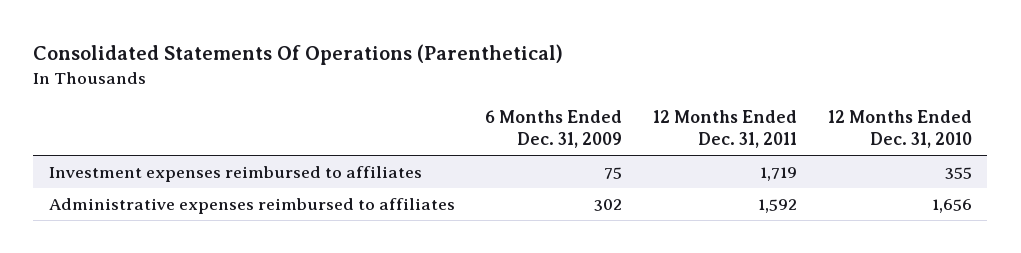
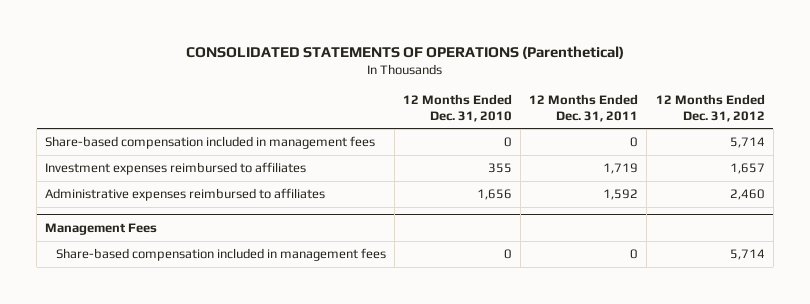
[33,44,564,66] Consolidated Statements Of Operations (Parenthetical) -> [185,45,624,59] CONSOLIDATED STATEMENTS OF OPERATIONS (Parenthetical)
[485,109,623,149] 6 Months Ended Dec. 31, 2009 -> none
none -> [655,94,765,122] 12 Months Ended Dec. 31, 2012
none -> [45,136,376,150] Share-based compensation included in management fees
none -> [45,222,158,235] Management Fees
none -> [55,248,386,262] Share-based compensation included in management fees

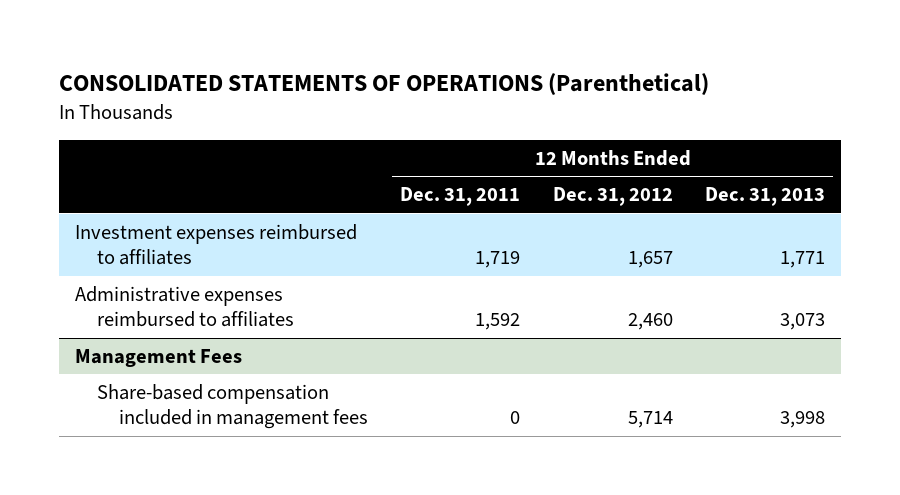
[403,94,513,122] 12 Months Ended Dec. 31, 2010 -> none
none -> [704,187,825,207] Dec. 31, 2013
[45,136,376,150] Share-based compensation included in management fees -> none

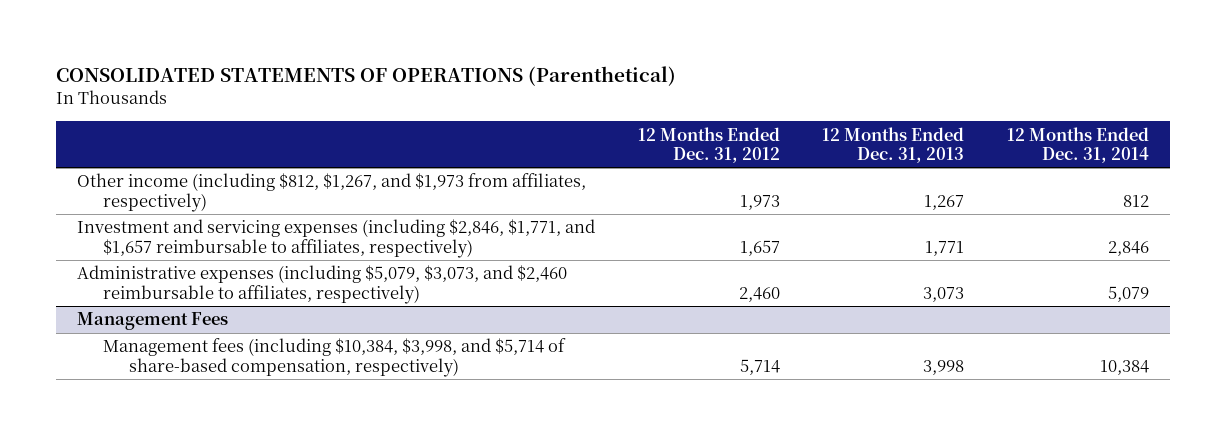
[400,187,521,207] Dec. 31, 2011 -> none
none -> [1006,126,1149,164] 12 Months Ended Dec. 31, 2014
none -> [77,173,587,213] Other income (including $812, $1,267, and $1,973 from affiliates, respectively)
[75,224,358,266] Investment expenses reimbursed to affiliates -> [77,219,596,259] Investment and servicing expenses (including $2,846, $1,771, and $1,657 reimbursable to affiliates, respectively)
[75,286,295,328] Administrative expenses reimbursed to affiliates -> [77,265,568,305] Administrative expenses (including $5,079, $3,073, and $2,460 reimbursable to affiliates, respectively)
[97,384,368,430] Share-based compensation included in management fees -> [103,338,567,378] Management fees (including $10,384, $3,998, and $5,714 of share-based compensation, respectively)

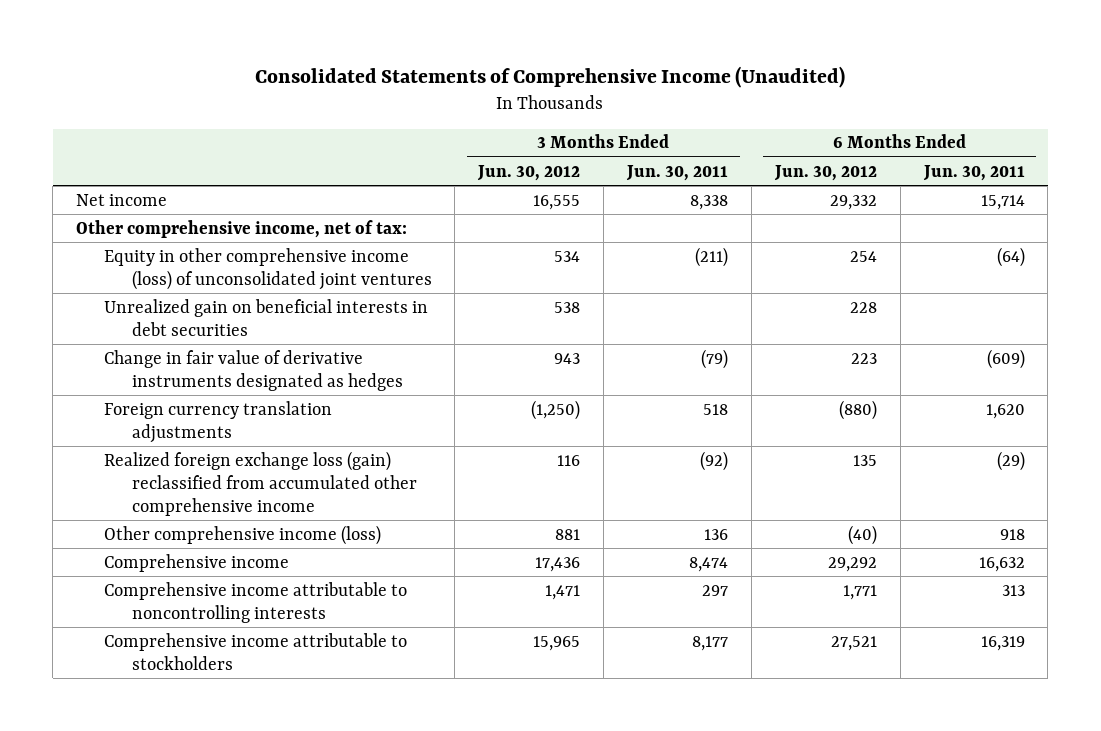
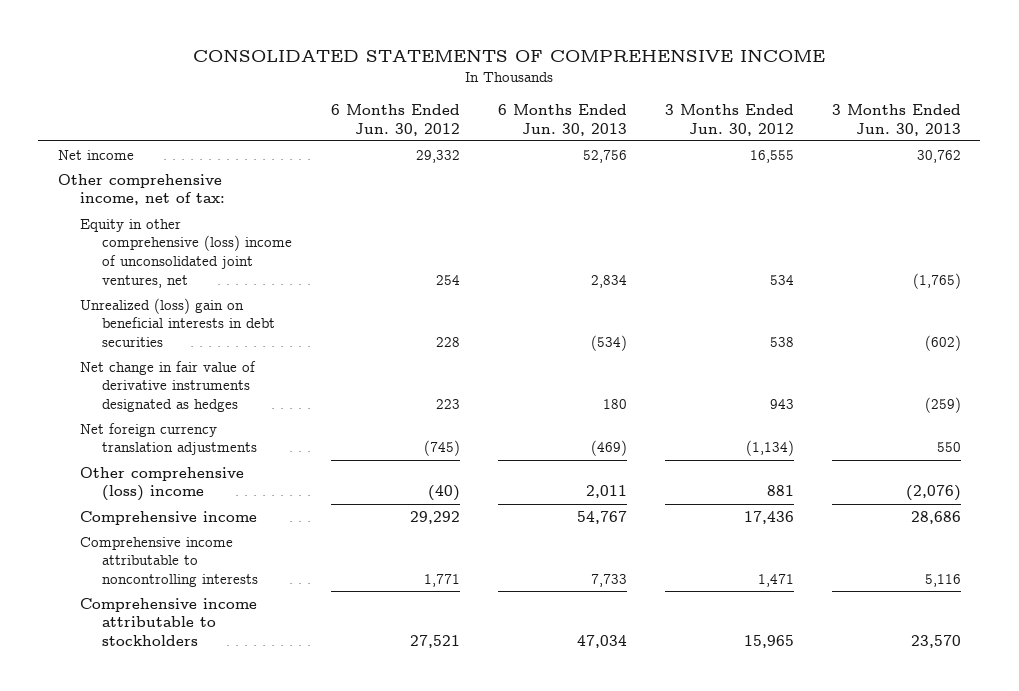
[255,66,846,89] Consolidated Statements of Comprehensive Income (Unaudited) -> [193,48,826,62] CONSOLIDATED STATEMENTS OF COMPREHENSIVE INCOME
[626,164,729,181] Jun. 30, 2011 -> none
[922,164,1025,181] Jun. 30, 2011 -> none
none -> [497,103,627,136] 6 Months Ended Jun. 30, 2013
none -> [832,103,962,136] 3 Months Ended Jun. 30, 2013
[103,450,417,516] Realized foreign exchange loss (gain) reclassified from accumulated other comprehensive income -> none
[103,247,432,290] Equity in other comprehensive income (loss) of unconsolidated joint ventures -> [79,218,293,288] Equity in other comprehensive (loss) income of unconsolidated joint ventures, net
[103,298,428,336] Unrealized gain on beneficial interests in debt securities -> [79,297,276,347] Unrealized (loss) gain on beneficial interests in debt securities
[103,349,403,391] Change in fair value of derivative instruments designated as hedges -> [79,360,256,412] Net change in fair value of derivative instruments designated as hedges
[103,400,332,443] Foreign currency translation adjustments -> [79,422,258,456] Net foreign currency translation adjustments
[531,399,581,420] (1,250) -> [746,440,795,457] (1,134)
[838,399,877,420] (880) -> [423,440,460,457] (745)
[103,524,381,545] Other comprehensive income (loss) -> [79,466,244,502] Other comprehensive (loss) income

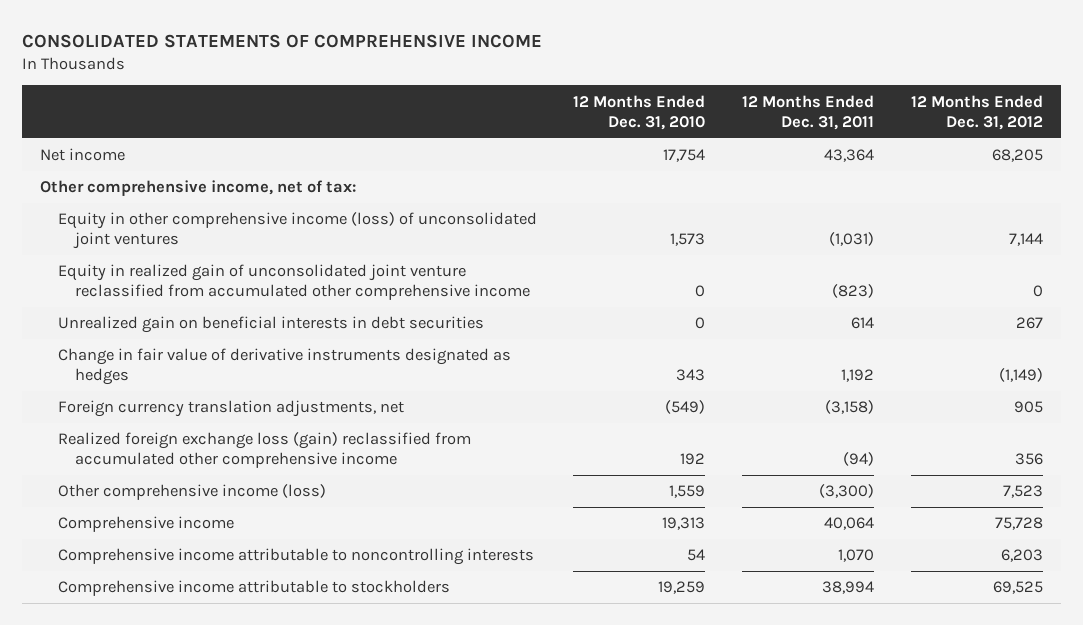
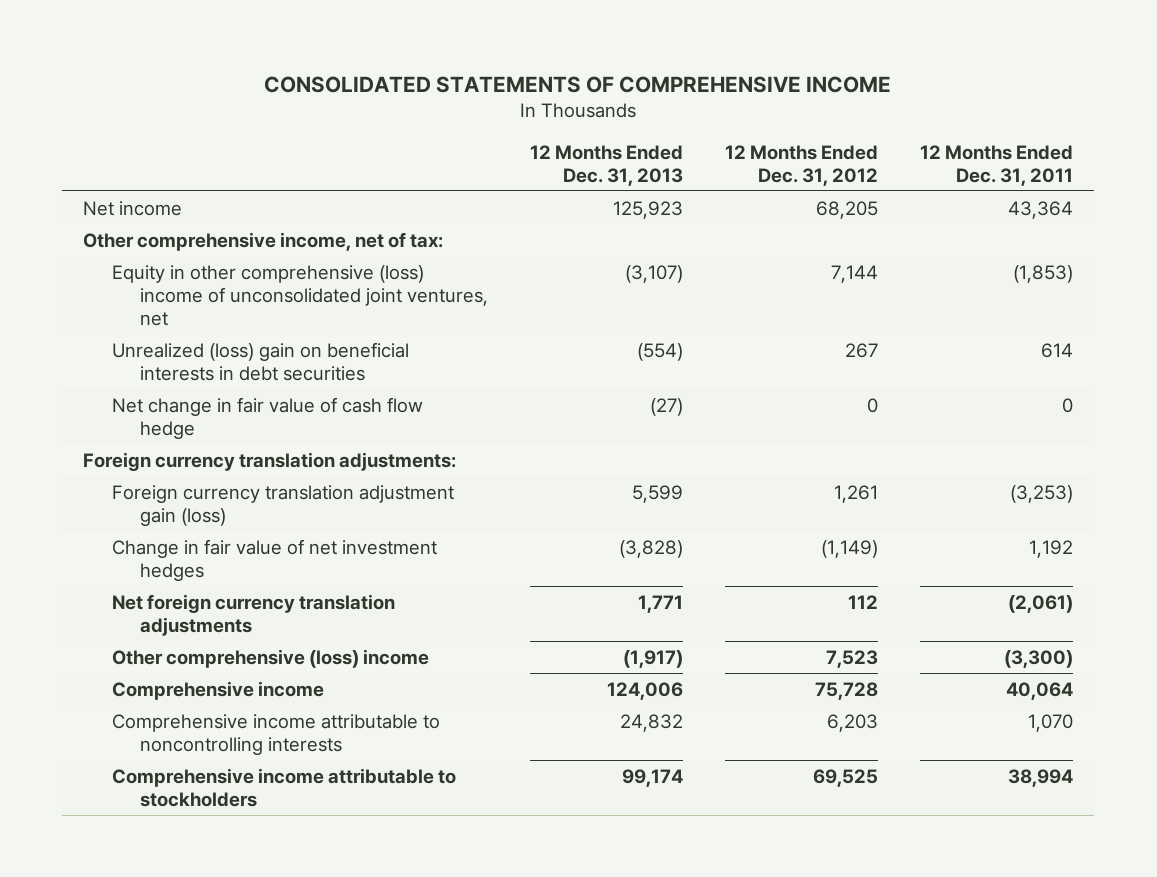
[573,94,706,130] 12 Months Ended Dec. 31, 2010 -> none
none -> [530,144,684,186] 12 Months Ended Dec. 31, 2013
[57,264,530,301] Equity in realized gain of unconsolidated joint venture reclassified from accumulated other comprehensive income -> none
[57,432,471,469] Realized foreign exchange loss (gain) reclassified from accumulated other comprehensive income -> none
[57,212,537,250] Equity in other comprehensive income (loss) of unconsolidated joint ventures -> [111,264,489,326] Equity in other comprehensive (loss) income of unconsolidated joint ventures, net
[828,232,874,247] (1,031) -> [1013,264,1074,283] (1,853)
[57,316,484,334] Unrealized gain on beneficial interests in debt securities -> [111,341,409,381] Unrealized (loss) gain on beneficial interests in debt securities
[57,348,511,386] Change in fair value of derivative instruments designated as hedges -> [111,396,423,439] Net change in fair value of cash flow hedge
[840,369,874,383] 1,192 -> [1062,397,1074,413] 0
[998,368,1043,383] (1,149) -> [867,397,879,413] 0
none -> [83,451,457,471] Foreign currency translation adjustments:
none -> [111,484,454,526] Foreign currency translation adjustment gain (loss)
none -> [111,538,437,581] Change in fair value of net investment hedges
[57,400,404,418] Foreign currency translation adjustments, net -> [111,593,395,636] Net foreign currency translation adjustments
[824,400,874,415] (3,158) -> [1008,594,1074,613] (2,061)
[1013,401,1043,414] 905 -> [848,594,879,609] 112
[57,484,326,501] Other comprehensive income (loss) -> [111,648,429,668] Other comprehensive (loss) income

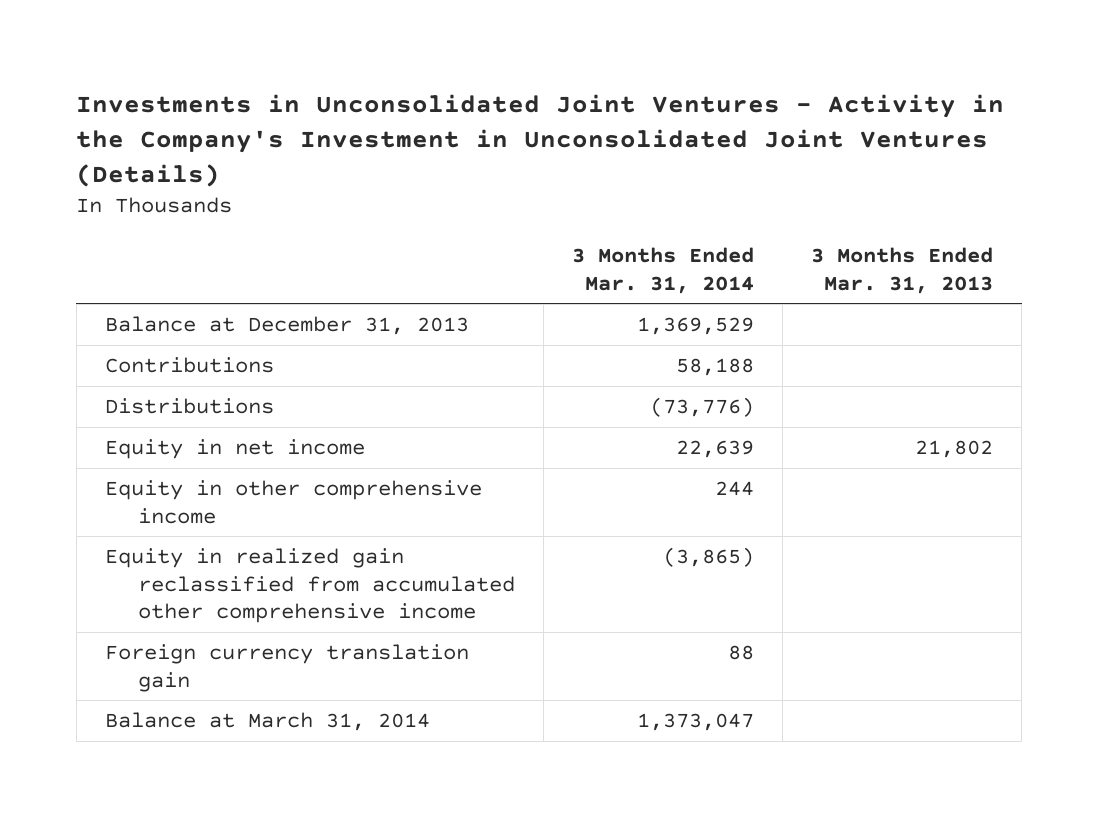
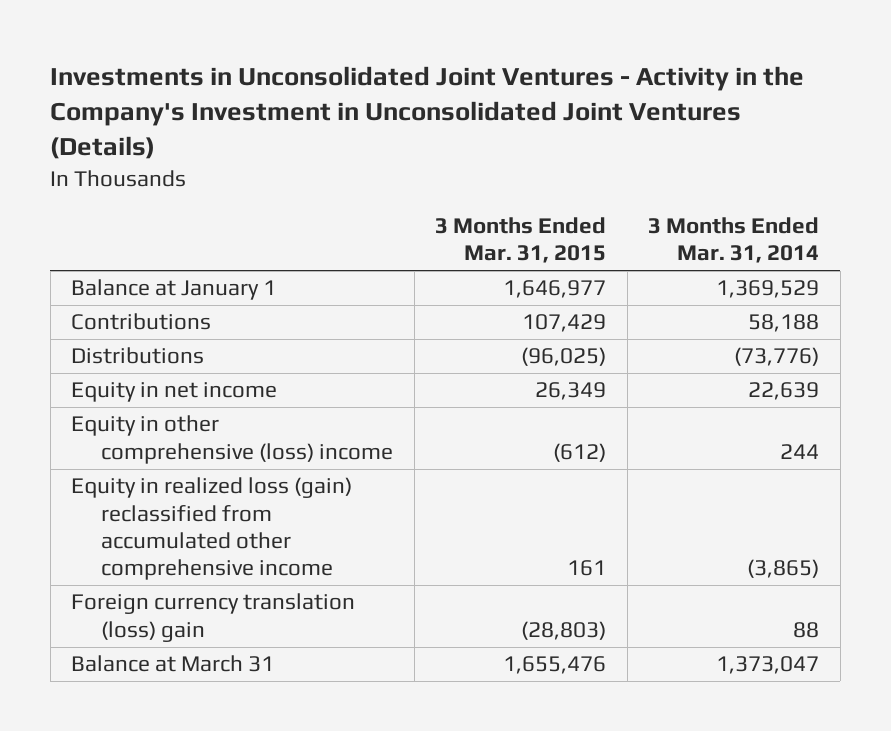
[811,246,994,294] 3 Months Ended Mar. 31, 2013 -> none
none -> [435,216,607,264] 3 Months Ended Mar. 31, 2015
[105,315,470,335] Balance at December 31, 2013 -> [71,279,277,301] Balance at January 1
[105,479,483,524] Equity in other comprehensive income -> [71,415,393,464] Equity in other comprehensive (loss) income
[105,547,515,624] Equity in realized gain reclassified from accumulated other comprehensive income -> [71,477,353,581] Equity in realized loss (gain) reclassified from accumulated other comprehensive income
[105,643,470,692] Foreign currency translation gain -> [71,593,356,642] Foreign currency translation (loss) gain
[105,711,431,731] Balance at March 31, 2014 -> [71,655,275,673] Balance at March 31

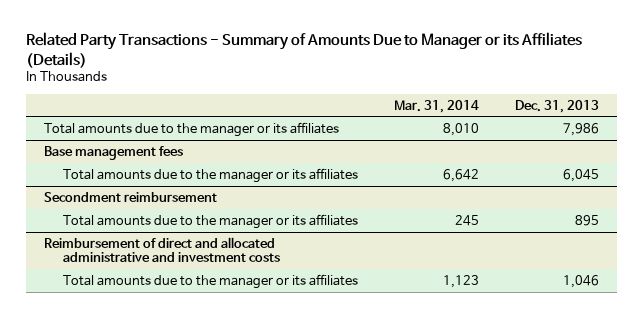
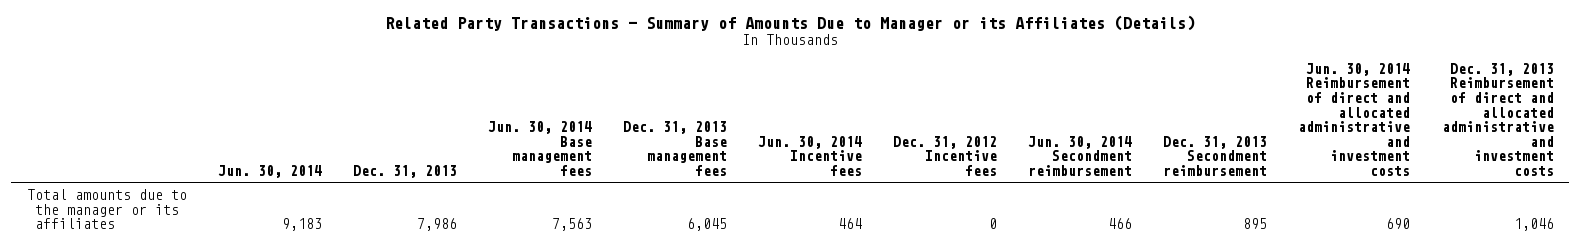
[393,99,479,113] Mar. 31, 2014 -> none
none -> [217,164,322,178] Jun. 30, 2014
none -> [487,121,592,176] Jun. 30, 2014 Base management fees
none -> [622,121,727,176] Dec. 31, 2013 Base management fees
none -> [758,135,863,176] Jun. 30, 2014 Incentive fees
none -> [893,135,998,176] Dec. 31, 2012 Incentive fees
none -> [1028,135,1133,176] Jun. 30, 2014 Secondment reimbursement
none -> [1163,135,1268,176] Dec. 31, 2013 Secondment reimbursement
none -> [1298,62,1411,176] Jun. 30, 2014 Reimbursement of direct and allocated administrative and investment costs
none -> [1441,62,1554,176] Dec. 31, 2013 Reimbursement of direct and allocated administrative and investment costs
[43,145,183,160] Base management fees -> none
[62,167,358,183] Total amounts due to the manager or its affiliates -> none
[43,191,217,202] Secondment reimbursement -> none
[62,213,358,229] Total amounts due to the manager or its affiliates -> none
[43,236,280,263] Reimbursement of direct and allocated administrative and investment costs -> none
[62,273,358,289] Total amounts due to the manager or its affiliates -> none

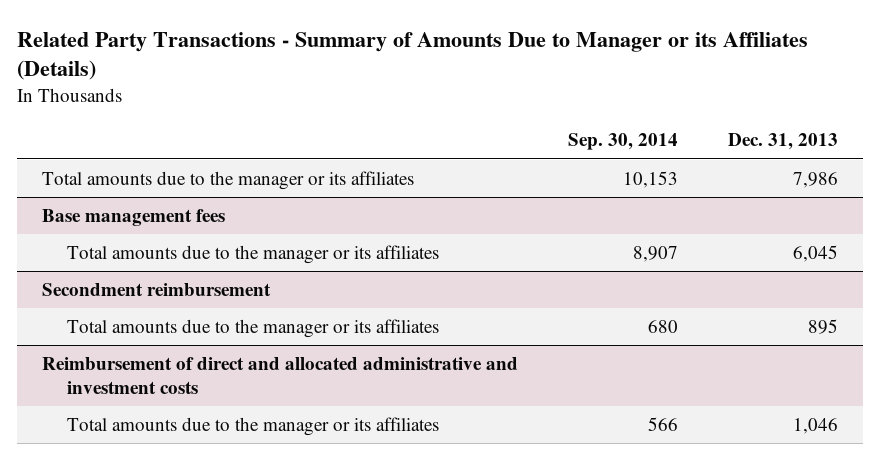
[217,164,322,178] Jun. 30, 2014 -> none
[487,121,592,176] Jun. 30, 2014 Base management fees -> none
[622,121,727,176] Dec. 31, 2013 Base management fees -> none
[758,135,863,176] Jun. 30, 2014 Incentive fees -> none
[893,135,998,176] Dec. 31, 2012 Incentive fees -> none
[1028,135,1133,176] Jun. 30, 2014 Secondment reimbursement -> none
[1163,135,1268,176] Dec. 31, 2013 Secondment reimbursement -> none
[1298,62,1411,176] Jun. 30, 2014 Reimbursement of direct and allocated administrative and investment costs -> none
[1441,62,1554,176] Dec. 31, 2013 Reimbursement of direct and allocated administrative and investment costs -> none
none -> [568,133,679,151] Sep. 30, 2014
none -> [41,209,225,227] Base management fees
none -> [66,245,439,265] Total amounts due to the manager or its affiliates
none -> [41,283,271,297] Secondment reimbursement
none -> [66,319,439,339] Total amounts due to the manager or its affiliates
none -> [41,357,518,394] Reimbursement of direct and allocated administrative and investment costs
none -> [66,417,439,437] Total amounts due to the manager or its affiliates

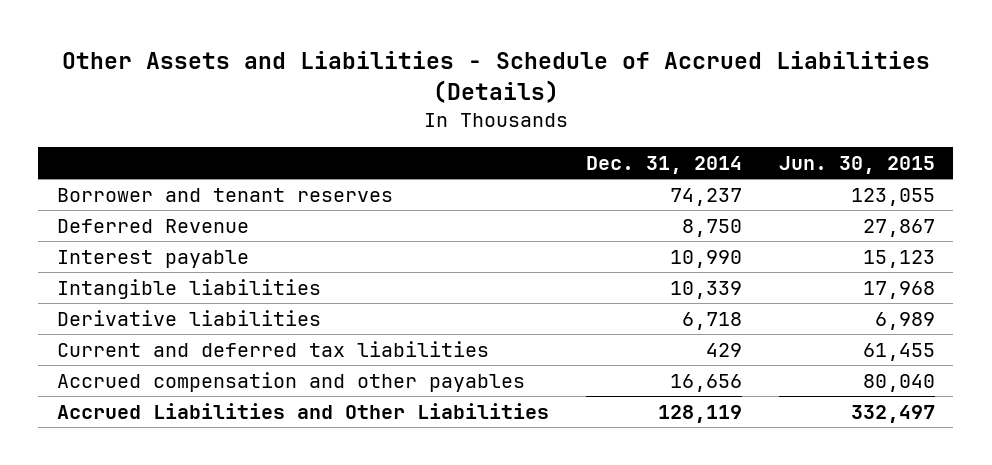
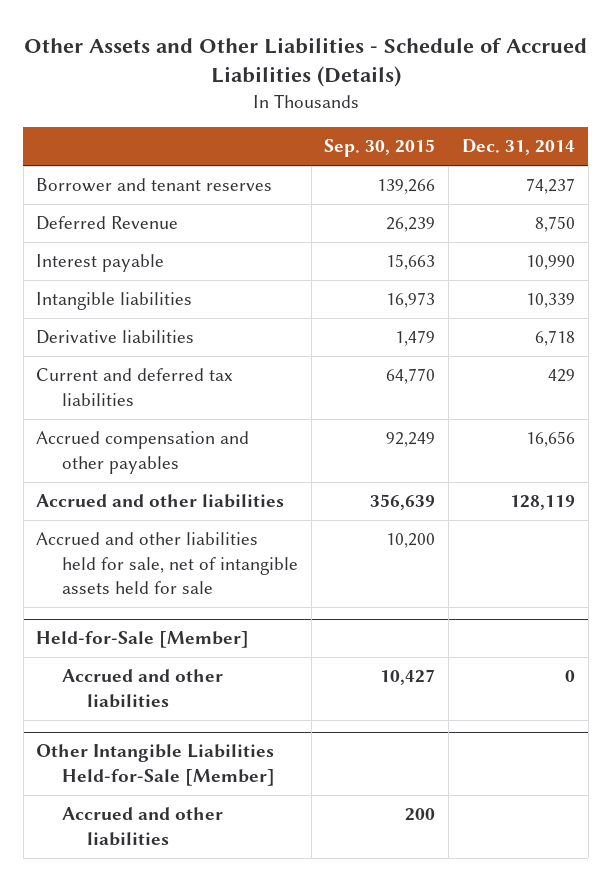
[61,51,930,104] Other Assets and Liabilities - Schedule of Accrued Liabilities (Details) -> [23,36,587,88] Other Assets and Other Liabilities - Schedule of Accrued Liabilities (Details)
[778,156,935,175] Jun. 30, 2015 -> none
none -> [324,139,436,158] Sep. 30, 2015
[56,402,549,419] Accrued Liabilities and Other Liabilities -> [36,494,285,509] Accrued and other liabilities
none -> [36,532,298,595] Accrued and other liabilities held for sale, net of intangible assets held for sale
none -> [36,631,250,649] Held-for-Sale [Member]
none -> [61,669,223,708] Accrued and other liabilities
none -> [36,744,275,787] Other Intangible Liabilities Held-for-Sale [Member]
none -> [61,807,223,846] Accrued and other liabilities

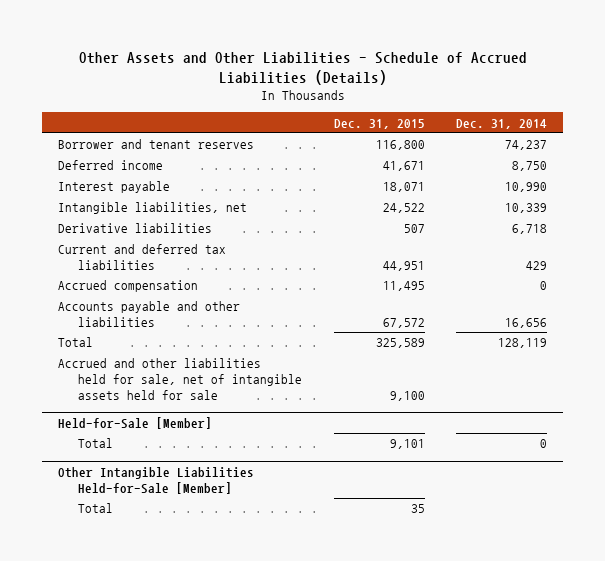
[324,139,436,158] Sep. 30, 2015 -> none
none -> [333,118,425,129] Dec. 31, 2015
[36,216,179,231] Deferred Revenue -> [57,160,163,171] Deferred income
[36,292,193,311] Intangible liabilities -> [57,202,247,215] Intangible liabilities, net
none -> [57,280,198,293] Accrued compensation
[36,431,250,474] Accrued compensation and other payables -> [57,301,240,328] Accounts payable and other liabilities
[36,494,285,509] Accrued and other liabilities -> [57,337,93,348] Total
[61,669,223,708] Accrued and other liabilities -> [78,438,114,449] Total
[61,807,223,846] Accrued and other liabilities -> [78,503,114,514] Total

